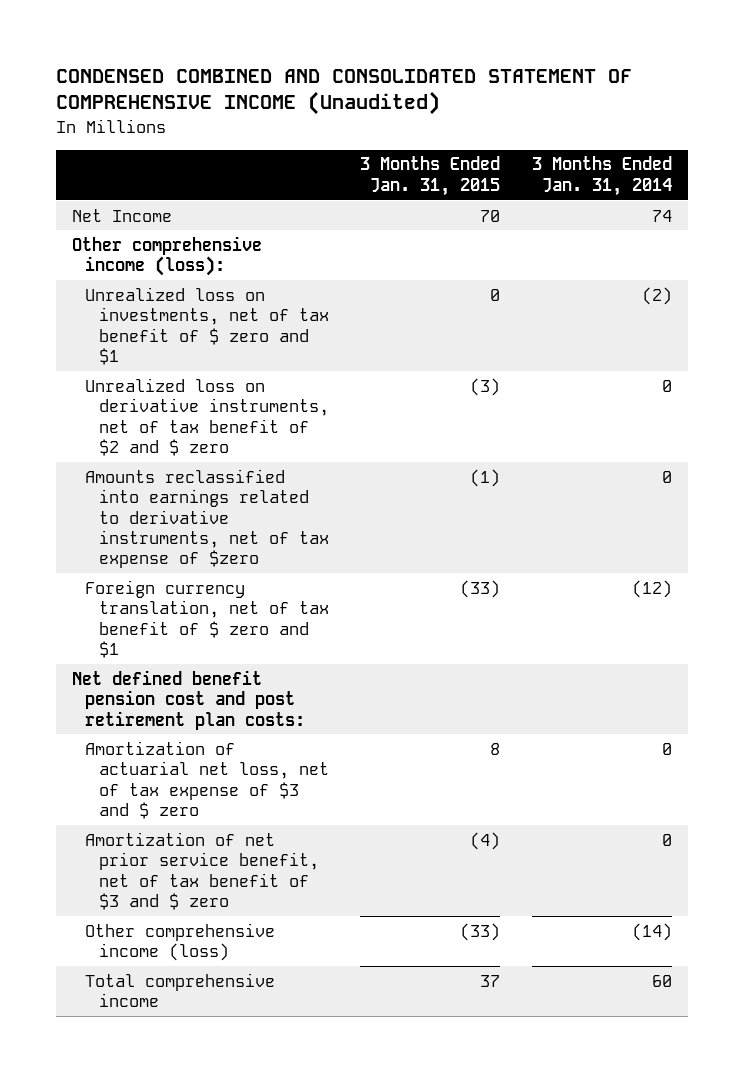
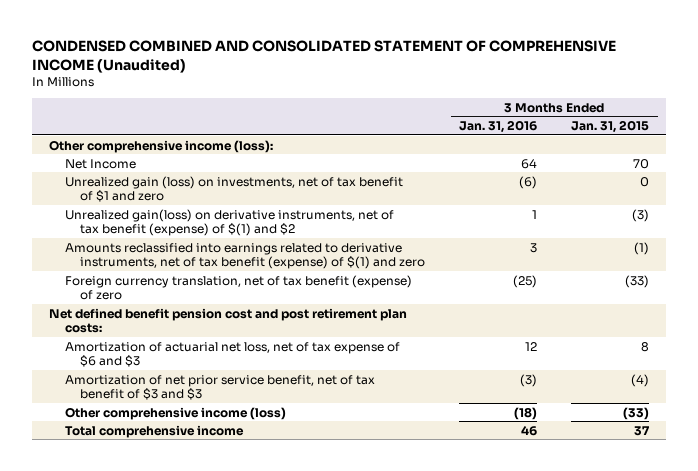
[532,156,673,196] 3 Months Ended Jan. 31, 2014 -> none
none -> [459,120,538,134] Jan. 31, 2016
[72,208,173,222] Net Income -> [64,158,136,169] Net Income
[85,286,329,365] Unrealized loss on investments, net of tax benefit of $ zero and $1 -> [64,175,403,202] Unrealized gain (loss) on investments, net of tax benefit of $1 and zero
[85,377,329,456] Unrealized loss on derivative instruments, net of tax benefit of $2 and $ zero -> [64,208,394,236] Unrealized gain(loss) on derivative instruments, net of tax benefit (expense) of $(1) and $2
[85,468,329,569] Amounts reclassified into earnings related to derivative instruments, net of tax expense of $zero -> [64,242,426,269] Amounts reclassified into earnings related to derivative instruments, net of tax benefit (expense) of $(1) and zero
[85,579,329,658] Foreign currency translation, net of tax benefit of $ zero and $1 -> [64,274,412,300] Foreign currency translation, net of tax benefit (expense) of zero
[85,740,329,819] Amortization of actuarial net loss, net of tax expense of $3 and $ zero -> [64,341,400,367] Amortization of actuarial net loss, net of tax expense of $6 and $3
[85,831,319,910] Amortization of net prior service benefit, net of tax benefit of $3 and $ zero -> [64,374,375,400] Amortization of net prior service benefit, net of tax benefit of $3 and $3

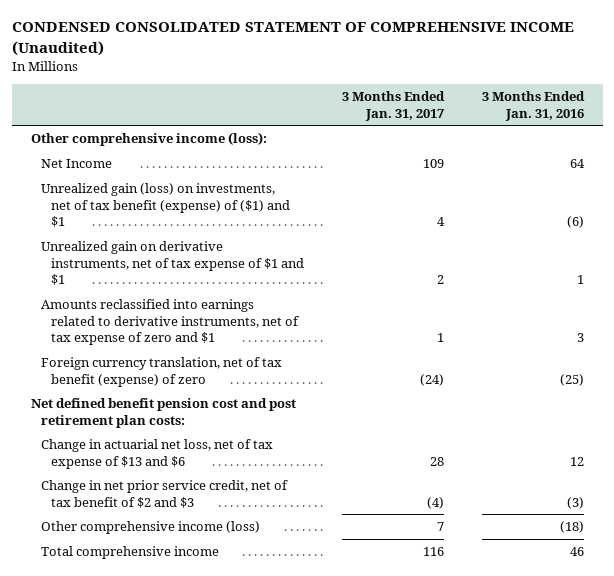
[32,39,617,73] CONDENSED COMBINED AND CONSOLIDATED STATEMENT OF COMPREHENSIVE INCOME (Unaudited) -> [11,22,574,56] CONDENSED CONSOLIDATED STATEMENT OF COMPREHENSIVE INCOME (Unaudited)
[571,120,650,134] Jan. 31, 2015 -> none
none -> [341,91,445,121] 3 Months Ended Jan. 31, 2017
[64,175,403,202] Unrealized gain (loss) on investments, net of tax benefit of $1 and zero -> [40,183,290,228] Unrealized gain (loss) on investments, net of tax benefit (expense) of ($1) and $1
[64,208,394,236] Unrealized gain(loss) on derivative instruments, net of tax benefit (expense) of $(1) and $2 -> [40,241,304,286] Unrealized gain on derivative instruments, net of tax expense of $1 and $1
[64,242,426,269] Amounts reclassified into earnings related to derivative instruments, net of tax benefit (expense) of $(1) and zero -> [40,299,299,346] Amounts reclassified into earnings related to derivative instruments, net of tax expense of zero and $1
[64,341,400,367] Amortization of actuarial net loss, net of tax expense of $6 and $3 -> [40,439,273,469] Change in actuarial net loss, net of tax expense of $13 and $6
[64,374,375,400] Amortization of net prior service benefit, net of tax benefit of $3 and $3 -> [40,480,288,508] Change in net prior service credit, net of tax benefit of $2 and $3

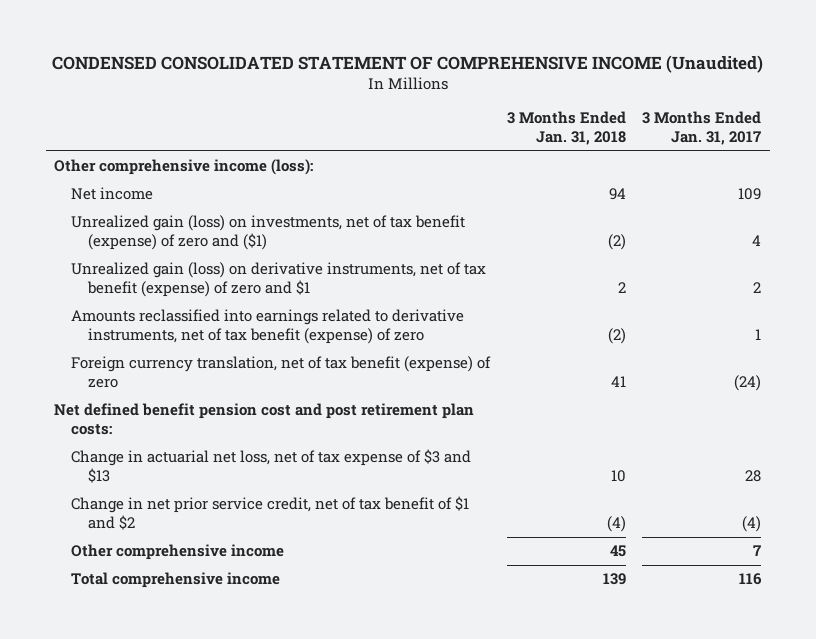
[481,91,585,121] 3 Months Ended Jan. 31, 2016 -> none
none -> [506,111,626,146] 3 Months Ended Jan. 31, 2018
[40,159,112,169] Net Income -> [70,187,153,201] Net income
[40,183,290,228] Unrealized gain (loss) on investments, net of tax benefit (expense) of ($1) and $1 -> [70,215,465,251] Unrealized gain (loss) on investments, net of tax benefit (expense) of zero and ($1)
[40,241,304,286] Unrealized gain on derivative instruments, net of tax expense of $1 and $1 -> [70,262,486,298] Unrealized gain (loss) on derivative instruments, net of tax benefit (expense) of zero and $1
[40,299,299,346] Amounts reclassified into earnings related to derivative instruments, net of tax expense of zero and $1 -> [70,309,464,345] Amounts reclassified into earnings related to derivative instruments, net of tax benefit (expense) of zero
[40,439,273,469] Change in actuarial net loss, net of tax expense of $13 and $6 -> [70,449,471,484] Change in actuarial net loss, net of tax expense of $3 and $13
[40,480,288,508] Change in net prior service credit, net of tax benefit of $2 and $3 -> [70,496,469,531] Change in net prior service credit, net of tax benefit of $1 and $2
[40,521,260,535] Other comprehensive income (loss) -> [70,544,284,561] Other comprehensive income

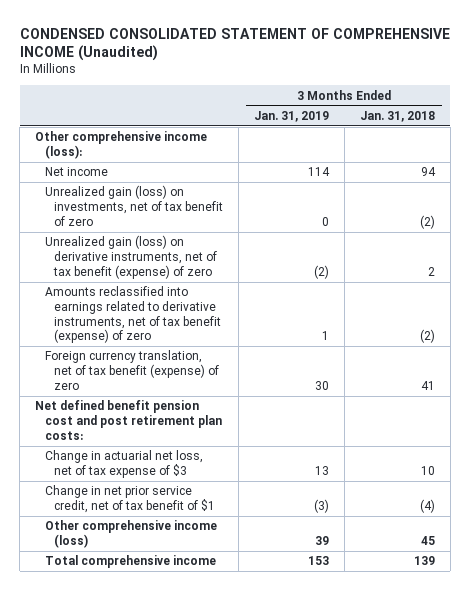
[642,111,762,146] 3 Months Ended Jan. 31, 2017 -> none
none -> [253,110,329,122] Jan. 31, 2019
[70,215,465,251] Unrealized gain (loss) on investments, net of tax benefit (expense) of zero and ($1) -> [44,185,223,226] Unrealized gain (loss) on investments, net of tax benefit of zero
[70,262,486,298] Unrealized gain (loss) on derivative instruments, net of tax benefit (expense) of zero and $1 -> [44,235,217,279] Unrealized gain (loss) on derivative instruments, net of tax benefit (expense) of zero
[70,449,471,484] Change in actuarial net loss, net of tax expense of $3 and $13 -> [44,450,203,479] Change in actuarial net loss, net of tax expense of $3
[70,496,469,531] Change in net prior service credit, net of tax benefit of $1 and $2 -> [44,485,215,514] Change in net prior service credit, net of tax benefit of $1
[70,544,284,561] Other comprehensive income -> [44,520,217,549] Other comprehensive income (loss)

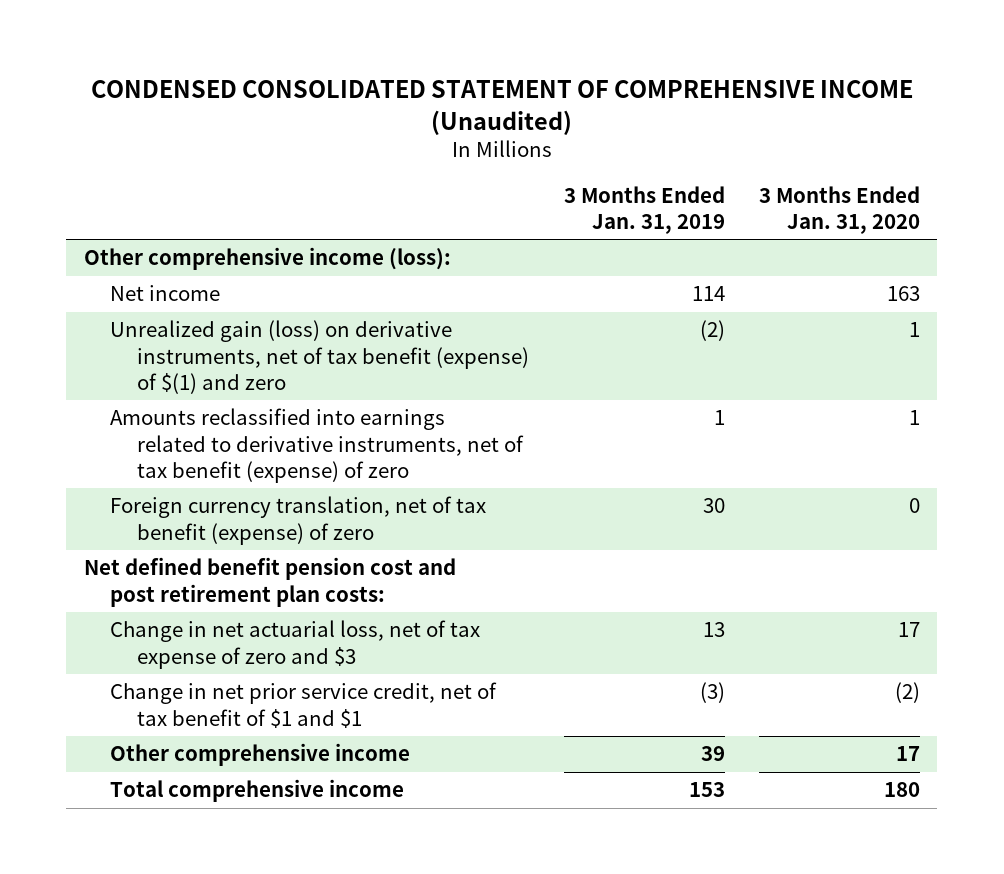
[359,110,435,122] Jan. 31, 2018 -> none
none -> [759,185,921,235] 3 Months Ended Jan. 31, 2020
[44,185,223,226] Unrealized gain (loss) on investments, net of tax benefit of zero -> none
[44,235,217,279] Unrealized gain (loss) on derivative instruments, net of tax benefit (expense) of zero -> [110,320,530,394] Unrealized gain (loss) on derivative instruments, net of tax benefit (expense) of $(1) and zero
[44,450,203,479] Change in actuarial net loss, net of tax expense of $3 -> [110,620,481,669] Change in net actuarial loss, net of tax expense of zero and $3
[44,485,215,514] Change in net prior service credit, net of tax benefit of $1 -> [110,682,498,728] Change in net prior service credit, net of tax benefit of $1 and $1
[44,520,217,549] Other comprehensive income (loss) -> [110,743,411,767] Other comprehensive income

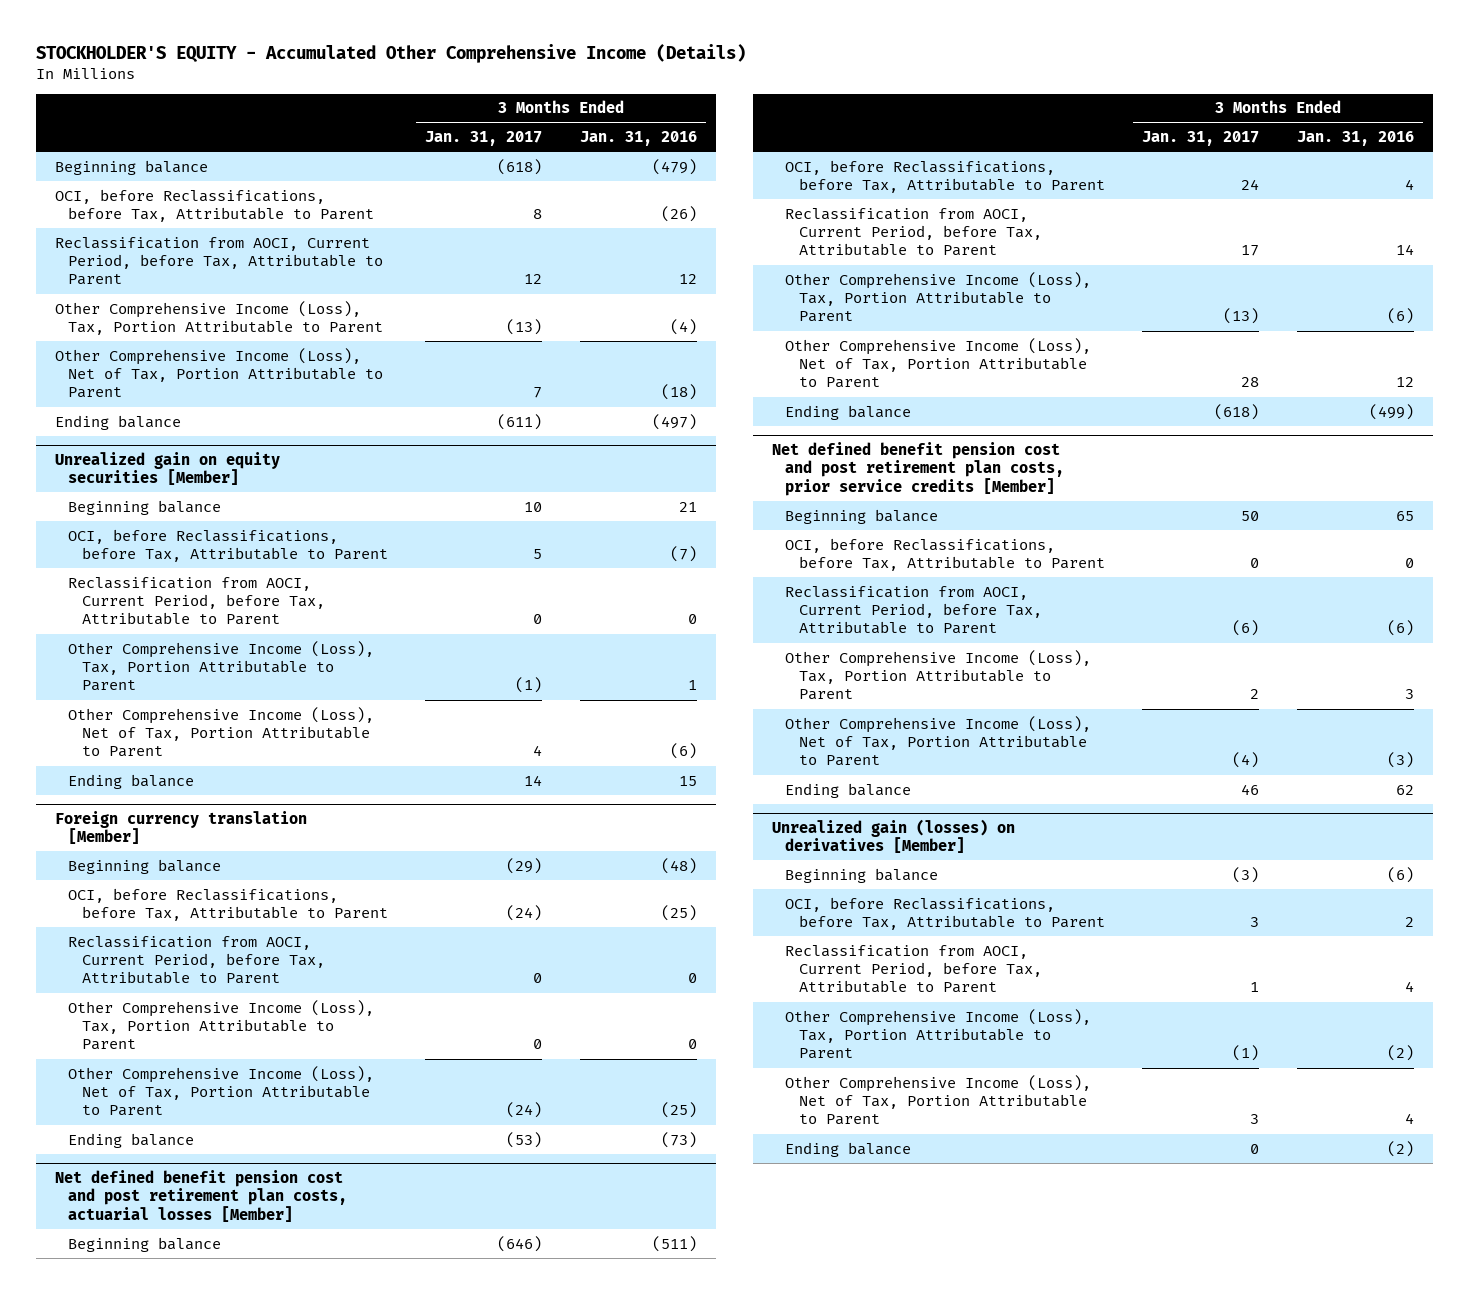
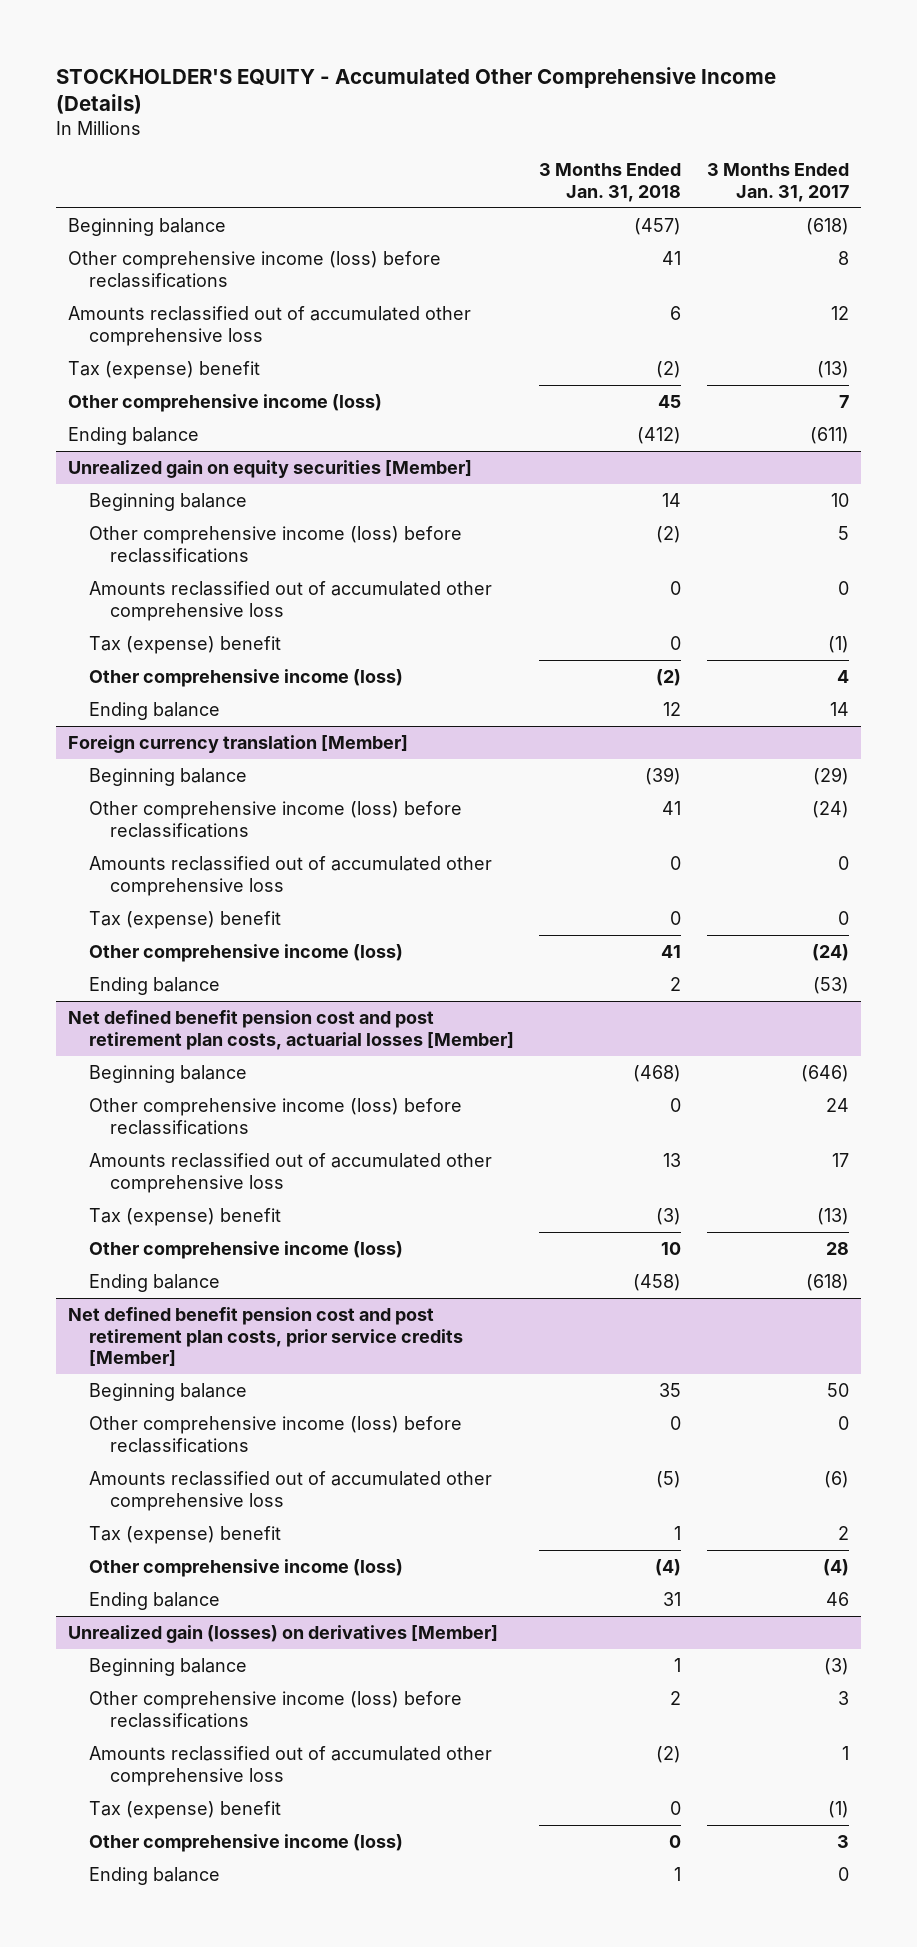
[580,131,698,147] Jan. 31, 2016 -> none
none -> [539,163,682,202] 3 Months Ended Jan. 31, 2018
[54,188,375,222] OCI, before Reclassifications, before Tax, Attributable to Parent -> [68,251,442,288] Other comprehensive income (loss) before reclassifications
[54,236,384,286] Reclassification from AOCI, Current Period, before Tax, Attributable to Parent -> [68,306,472,346] Amounts reclassified out of accumulated other comprehensive loss
[54,300,384,335] Other Comprehensive Income (Loss), Tax, Portion Attributable to Parent -> [68,361,261,380] Tax (expense) benefit
[54,347,384,399] Other Comprehensive Income (Loss), Net of Tax, Portion Attributable to Parent -> [68,394,383,413] Other comprehensive income (loss)
[68,528,388,562] OCI, before Reclassifications, before Tax, Attributable to Parent -> [89,526,463,563] Other comprehensive income (loss) before reclassifications
[68,576,325,626] Reclassification from AOCI, Current Period, before Tax, Attributable to Parent -> [89,581,493,621] Amounts reclassified out of accumulated other comprehensive loss
[68,640,375,692] Other Comprehensive Income (Loss), Tax, Portion Attributable to Parent -> [89,636,282,655] Tax (expense) benefit
[68,706,375,758] Other Comprehensive Income (Loss), Net of Tax, Portion Attributable to Parent -> [89,669,404,688] Other comprehensive income (loss)
[68,887,388,921] OCI, before Reclassifications, before Tax, Attributable to Parent -> [89,801,463,838] Other comprehensive income (loss) before reclassifications
[68,935,325,985] Reclassification from AOCI, Current Period, before Tax, Attributable to Parent -> [89,856,493,896] Amounts reclassified out of accumulated other comprehensive loss
[68,999,375,1051] Other Comprehensive Income (Loss), Tax, Portion Attributable to Parent -> [89,911,282,930] Tax (expense) benefit
[68,1065,375,1117] Other Comprehensive Income (Loss), Net of Tax, Portion Attributable to Parent -> [89,944,404,963] Other comprehensive income (loss)
[785,159,1105,193] OCI, before Reclassifications, before Tax, Attributable to Parent -> [89,1098,463,1135] Other comprehensive income (loss) before reclassifications
[785,207,1042,257] Reclassification from AOCI, Current Period, before Tax, Attributable to Parent -> [89,1153,493,1193] Amounts reclassified out of accumulated other comprehensive loss
[785,271,1092,323] Other Comprehensive Income (Loss), Tax, Portion Attributable to Parent -> [89,1208,282,1227] Tax (expense) benefit
[785,337,1092,389] Other Comprehensive Income (Loss), Net of Tax, Portion Attributable to Parent -> [89,1241,404,1260] Other comprehensive income (loss)
[785,537,1105,571] OCI, before Reclassifications, before Tax, Attributable to Parent -> [89,1416,463,1453] Other comprehensive income (loss) before reclassifications
[785,585,1042,635] Reclassification from AOCI, Current Period, before Tax, Attributable to Parent -> [89,1471,493,1511] Amounts reclassified out of accumulated other comprehensive loss
[785,649,1092,701] Other Comprehensive Income (Loss), Tax, Portion Attributable to Parent -> [89,1526,282,1545] Tax (expense) benefit
[785,715,1092,767] Other Comprehensive Income (Loss), Net of Tax, Portion Attributable to Parent -> [89,1559,404,1578] Other comprehensive income (loss)
[785,896,1105,930] OCI, before Reclassifications, before Tax, Attributable to Parent -> [89,1691,463,1728] Other comprehensive income (loss) before reclassifications
[785,944,1042,994] Reclassification from AOCI, Current Period, before Tax, Attributable to Parent -> [89,1746,493,1786] Amounts reclassified out of accumulated other comprehensive loss
[785,1008,1092,1060] Other Comprehensive Income (Loss), Tax, Portion Attributable to Parent -> [89,1801,282,1820] Tax (expense) benefit
[785,1074,1092,1126] Other Comprehensive Income (Loss), Net of Tax, Portion Attributable to Parent -> [89,1834,404,1853] Other comprehensive income (loss)

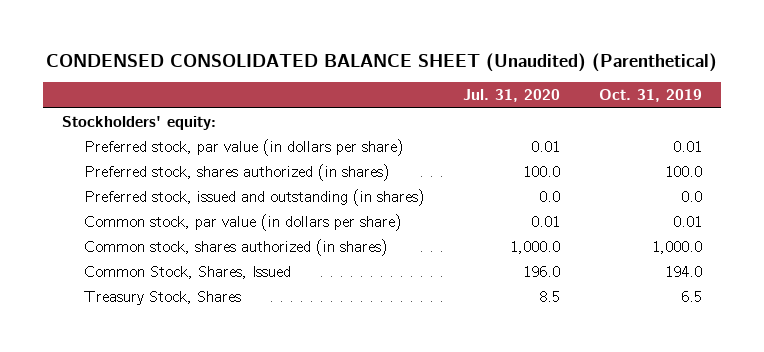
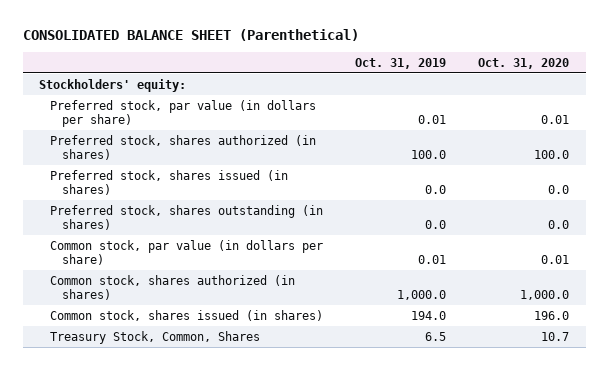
[45,52,717,72] CONDENSED CONSOLIDATED BALANCE SHEET (Unaudited) (Parenthetical) -> [22,29,359,42] CONSOLIDATED BALANCE SHEET (Parenthetical)
[463,89,561,103] Jul. 31, 2020 -> none
none -> [478,57,570,69] Oct. 31, 2020
none -> [50,169,289,195] Preferred stock, shares issued (in shares)
[83,189,425,207] Preferred stock, issued and outstanding (in shares) -> [50,204,324,230] Preferred stock, shares outstanding (in shares)
[83,266,291,280] Common Stock, Shares, Issued -> [50,309,324,321] Common stock, shares issued (in shares)
[83,291,241,306] Treasury Stock, Shares -> [50,330,261,344] Treasury Stock, Common, Shares

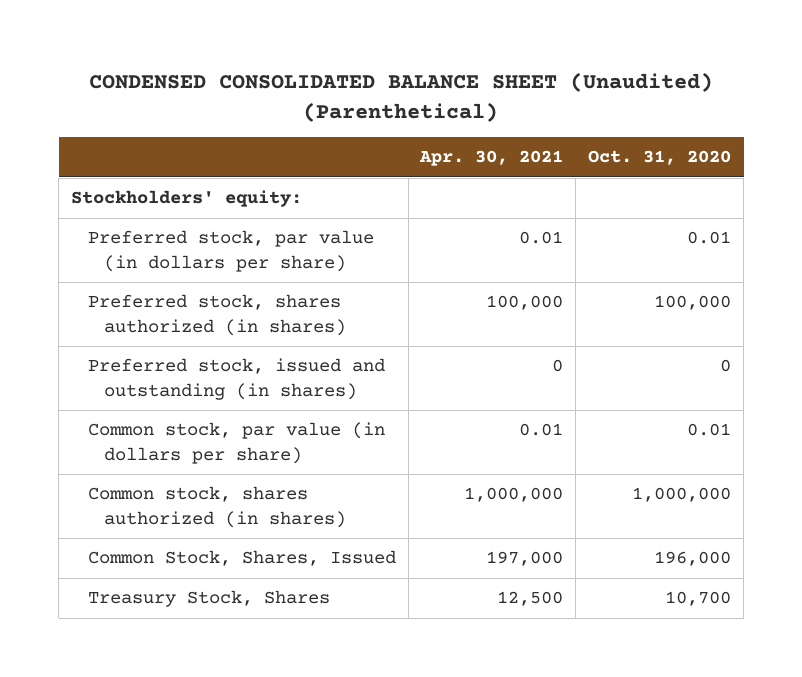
[22,29,359,42] CONSOLIDATED BALANCE SHEET (Parenthetical) -> [89,72,714,123] CONDENSED CONSOLIDATED BALANCE SHEET (Unaudited) (Parenthetical)
[355,57,447,69] Oct. 31, 2019 -> none
none -> [419,150,564,167] Apr. 30, 2021
[50,169,289,195] Preferred stock, shares issued (in shares) -> none
[534,149,570,159] 100.0 -> [654,295,732,311] 100,000
[50,204,324,230] Preferred stock, shares outstanding (in shares) -> [87,358,385,401] Preferred stock, issued and outstanding (in shares)
[548,219,570,229] 0.0 -> [720,359,732,373] 0
[520,289,570,300] 1,000.0 -> [632,487,732,503] 1,000,000
[50,309,324,321] Common stock, shares issued (in shares) -> [87,550,396,567] Common Stock, Shares, Issued
[534,310,570,320] 196.0 -> [654,551,732,567] 196,000
[50,330,261,344] Treasury Stock, Common, Shares -> [87,590,330,608] Treasury Stock, Shares
[541,331,570,341] 10.7 -> [665,591,732,607] 10,700

